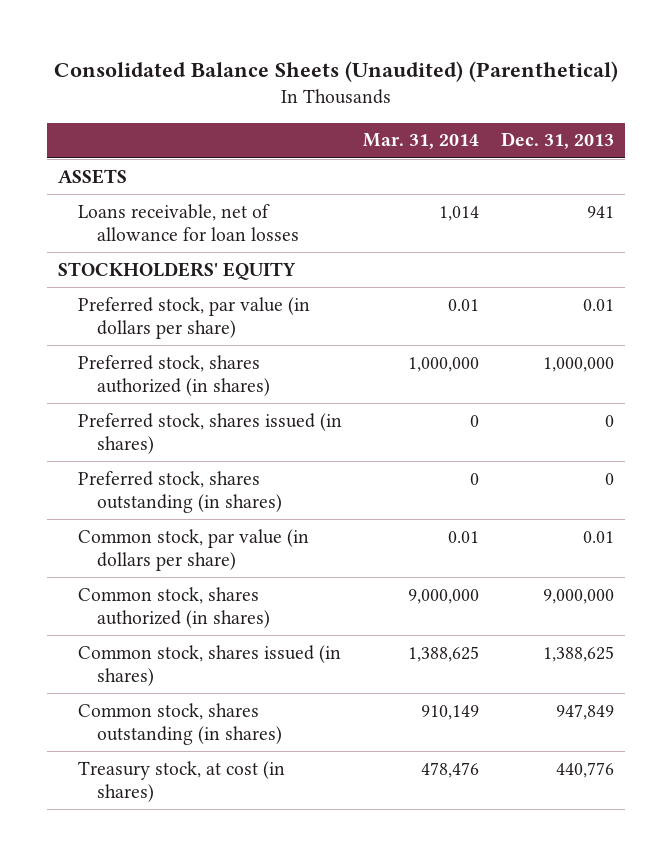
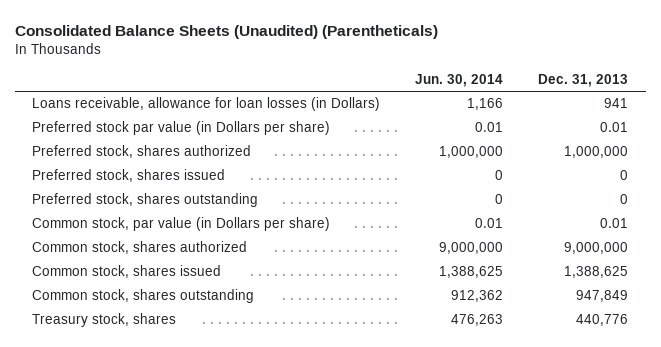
[54,61,619,83] Consolidated Balance Sheets (Unaudited) (Parenthetical) -> [14,25,438,40] Consolidated Balance Sheets (Unaudited) (Parentheticals)
[363,133,480,150] Mar. 31, 2014 -> none
none -> [415,74,504,88] Jun. 30, 2014
[58,168,128,184] ASSETS -> none
[58,261,297,280] STOCKHOLDERS' EQUITY -> none
[77,203,300,241] Loans receivable, net of allowance for loan losses -> [32,97,381,112] Loans receivable, allowance for loan losses (in Dollars)
[77,296,310,339] Preferred stock, par value (in dollars per share) -> [32,121,331,136] Preferred stock par value (in Dollars per share)
[77,354,271,396] Preferred stock, shares authorized (in shares) -> [32,145,252,159] Preferred stock, shares authorized
[77,412,342,454] Preferred stock, shares issued (in shares) -> [32,169,226,183] Preferred stock, shares issued
[77,470,283,513] Preferred stock, shares outstanding (in shares) -> [32,193,259,208] Preferred stock, shares outstanding
[77,528,309,571] Common stock, par value (in dollars per share) -> [32,217,331,232] Common stock, par value (in Dollars per share)
[77,586,271,628] Common stock, shares authorized (in shares) -> [32,241,248,255] Common stock, shares authorized
[77,644,341,686] Common stock, shares issued (in shares) -> [32,265,222,279] Common stock, shares issued
[77,702,283,745] Common stock, shares outstanding (in shares) -> [32,289,255,304] Common stock, shares outstanding
[77,760,285,802] Treasury stock, at cost (in shares) -> [32,313,177,328] Treasury stock, shares

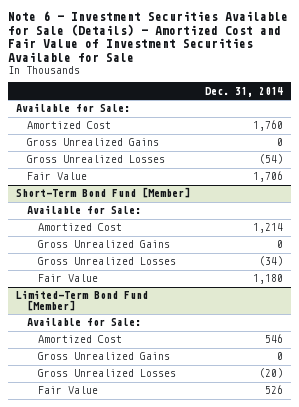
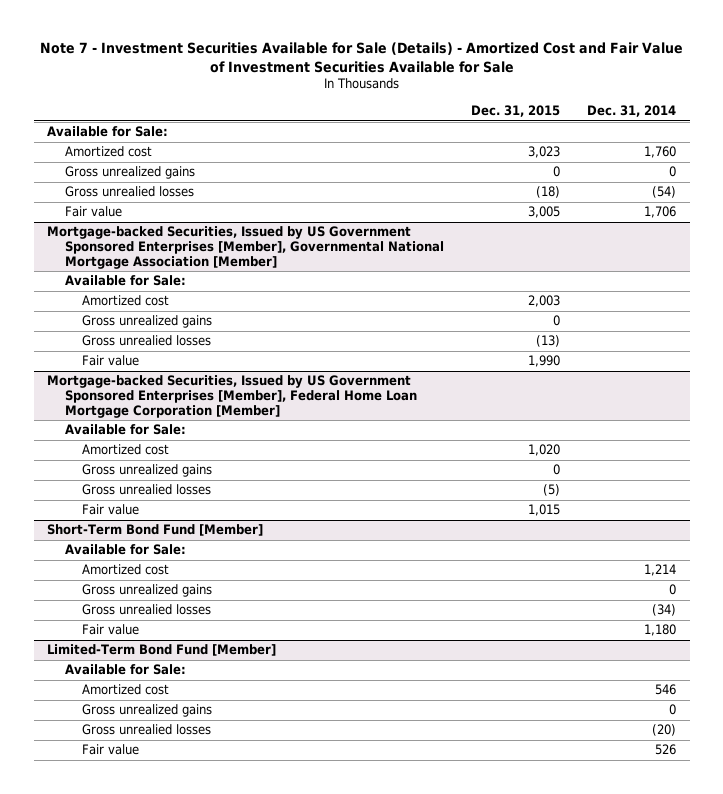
[7,11,288,62] Note 6 - Investment Securities Available for Sale (Details) - Amortized Cost and Fair Value of Investment Securities Available for Sale -> [39,41,683,73] Note 7 - Investment Securities Available for Sale (Details) - Amortized Cost and Fair Value of Investment Securities Available for Sale
none -> [470,105,560,118] Dec. 31, 2015
[26,121,111,130] Amortized Cost -> [64,146,152,158] Amortized cost
[26,138,159,147] Gross Unrealized Gains -> [64,166,195,180] Gross unrealized gains
[26,155,165,164] Gross Unrealized Losses -> [64,186,194,198] Gross unrealied losses
[26,172,87,181] Fair Value -> [64,206,122,218] Fair value
none -> [47,226,444,269] Mortgage-backed Securities, Issued by US Government Sponsored Enterprises [Member], Governmental National Mortgage Association [Member]
none -> [64,275,186,287] Available for Sale:
none -> [81,295,169,307] Amortized cost
none -> [81,315,212,329] Gross unrealized gains
none -> [81,335,211,347] Gross unrealied losses
none -> [81,355,139,367] Fair value
none -> [47,375,417,418] Mortgage-backed Securities, Issued by US Government Sponsored Enterprises [Member], Federal Home Loan Mortgage Corporation [Member]
none -> [64,424,186,436] Available for Sale:
none -> [81,444,169,456] Amortized cost
none -> [81,464,212,478] Gross unrealized gains
none -> [81,484,211,496] Gross unrealied losses
none -> [81,504,139,516] Fair value
[37,223,122,232] Amortized Cost -> [81,564,169,576] Amortized cost
[37,240,170,249] Gross Unrealized Gains -> [81,584,212,598] Gross unrealized gains
[37,257,176,266] Gross Unrealized Losses -> [81,604,211,616] Gross unrealied losses
[37,274,98,283] Fair Value -> [81,624,139,636] Fair value
[37,335,122,344] Amortized Cost -> [81,684,169,696] Amortized cost
[37,352,170,361] Gross Unrealized Gains -> [81,704,212,718] Gross unrealized gains
[37,369,176,378] Gross Unrealized Losses -> [81,724,211,736] Gross unrealied losses
[37,386,98,395] Fair Value -> [81,744,139,756] Fair value

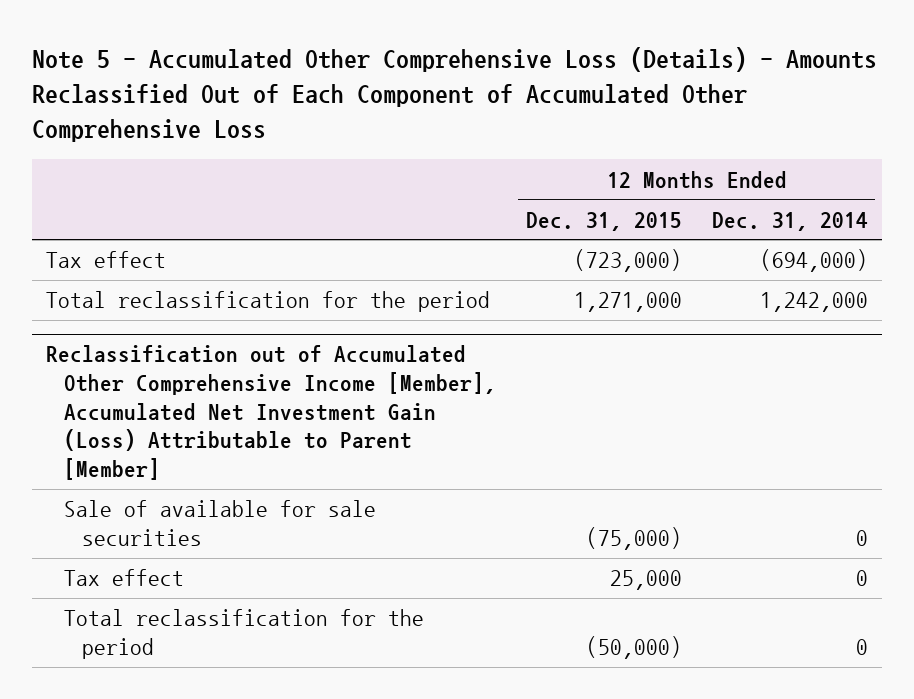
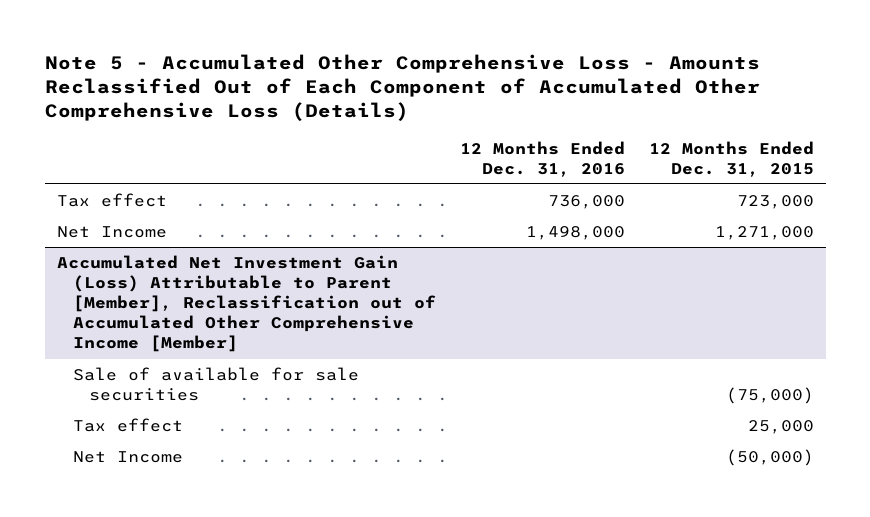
[31,46,877,142] Note 5 - Accumulated Other Comprehensive Loss (Details) - Amounts Reclassified Out of Each Component of Accumulated Other Comprehensive Loss -> [44,53,760,122] Note 5 - Accumulated Other Comprehensive Loss - Amounts Reclassified Out of Each Component of Accumulated Other Comprehensive Loss (Details)
[711,211,868,231] Dec. 31, 2014 -> none
none -> [459,140,625,177] 12 Months Ended Dec. 31, 2016
[573,249,682,273] (723,000) -> [736,195,814,210] 723,000
[46,291,491,313] Total reclassification for the period -> [56,226,167,239] Net Income
[46,345,497,480] Reclassification out of Accumulated Other Comprehensive Income [Member], Accumulated Net Investment Gain (Loss) Attributable to Parent [Member] -> [56,255,436,353] Accumulated Net Investment Gain (Loss) Attributable to Parent [Member], Reclassification out of Accumulated Other Comprehensive Income [Member]
[64,609,425,659] Total reclassification for the period -> [72,451,183,464] Net Income

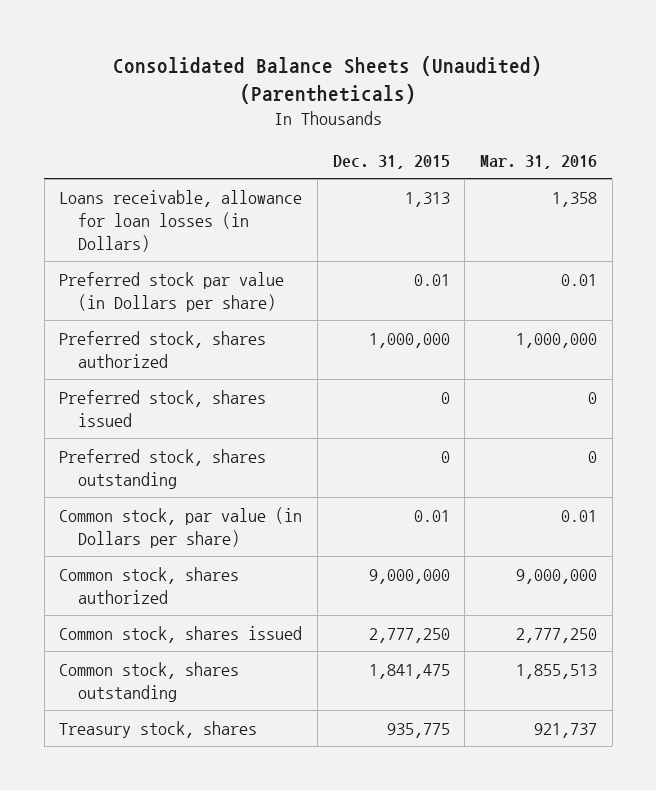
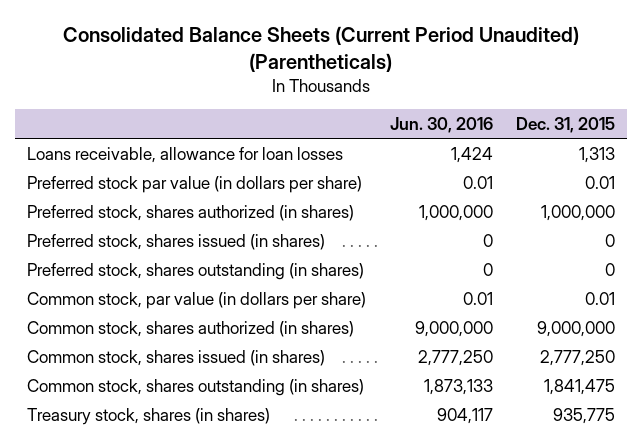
[113,55,543,104] Consolidated Balance Sheets (Unaudited) (Parentheticals) -> [63,25,580,72] Consolidated Balance Sheets (Current Period Unaudited) (Parentheticals)
[480,154,598,169] Mar. 31, 2016 -> none
none -> [389,117,493,134] Jun. 30, 2016
[59,189,303,252] Loans receivable, allowance for loan losses (in Dollars) -> [27,146,344,163] Loans receivable, allowance for loan losses
[59,271,285,312] Preferred stock par value (in Dollars per share) -> [27,175,363,193] Preferred stock par value (in dollars per share)
[59,330,267,368] Preferred stock, shares authorized -> [27,204,355,221] Preferred stock, shares authorized (in shares)
[59,389,267,427] Preferred stock, shares issued -> [27,233,326,250] Preferred stock, shares issued (in shares)
[59,448,267,489] Preferred stock, shares outstanding -> [27,262,365,280] Preferred stock, shares outstanding (in shares)
[59,506,303,548] Common stock, par value (in Dollars per share) -> [27,291,367,309] Common stock, par value (in dollars per share)
[59,566,240,604] Common stock, shares authorized -> [27,320,355,337] Common stock, shares authorized (in shares)
[59,625,303,643] Common stock, shares issued -> [27,349,326,366] Common stock, shares issued (in shares)
[59,661,240,702] Common stock, shares outstanding -> [27,378,365,396] Common stock, shares outstanding (in shares)
[59,720,258,738] Treasury stock, shares -> [27,407,271,425] Treasury stock, shares (in shares)

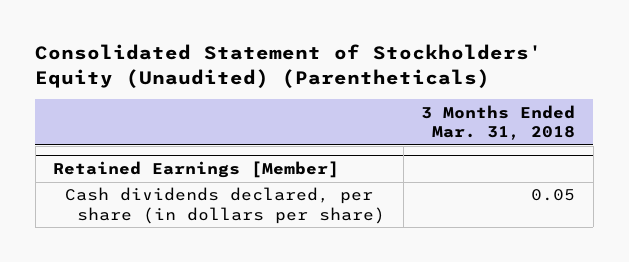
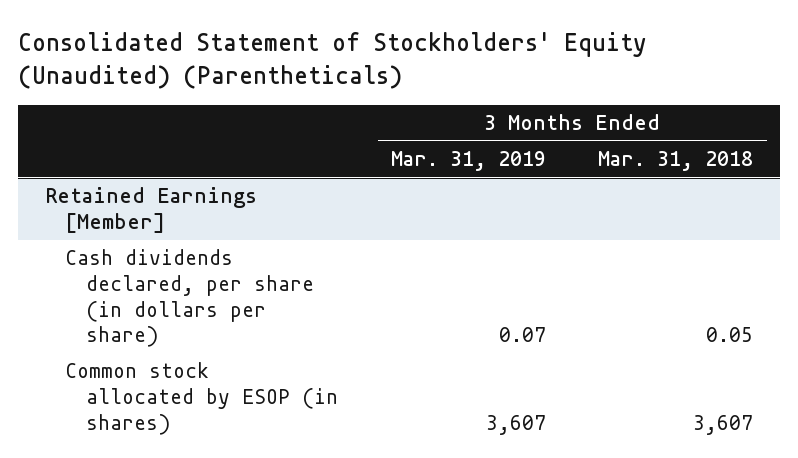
none -> [390,151,546,172] Mar. 31, 2019
none -> [65,362,339,435] Common stock allocated by ESOP (in shares)

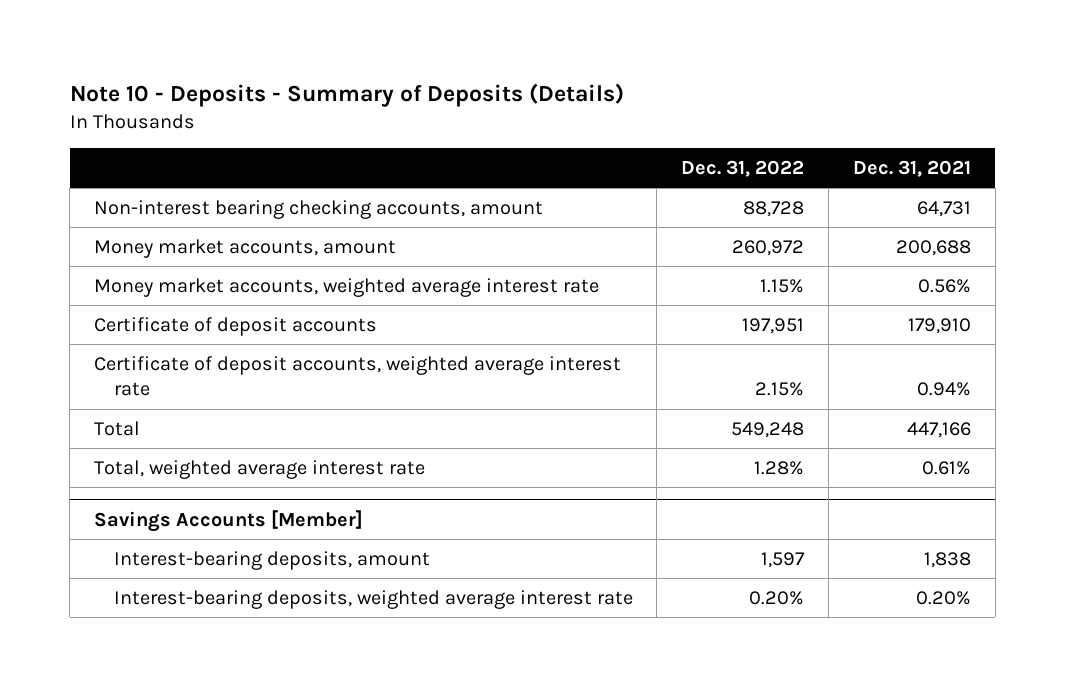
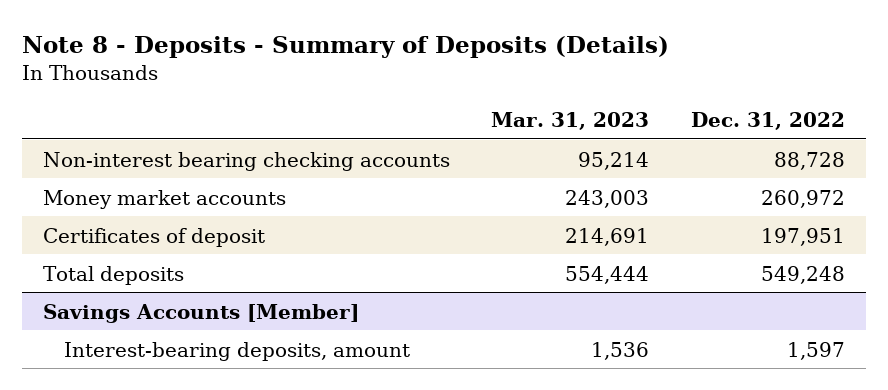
[69,82,624,107] Note 10 - Deposits - Summary of Deposits (Details) -> [22,36,670,59] Note 8 - Deposits - Summary of Deposits (Details)
[852,159,971,177] Dec. 31, 2021 -> none
none -> [491,111,650,130] Mar. 31, 2023
[94,277,600,297] Money market accounts, weighted average interest rate -> none
[94,355,622,397] Certificate of deposit accounts, weighted average interest rate -> none
[94,459,426,479] Total, weighted average interest rate -> none
[94,199,544,219] Non-interest bearing checking accounts, amount -> [42,151,450,171] Non-interest bearing checking accounts
[94,238,397,258] Money market accounts, amount -> [42,189,286,209] Money market accounts
[94,316,378,336] Certificate of deposit accounts -> [42,227,265,247] Certificates of deposit
[94,420,141,436] Total -> [42,265,184,285] Total deposits
[113,589,633,609] Interest-bearing deposits, weighted average interest rate -> none

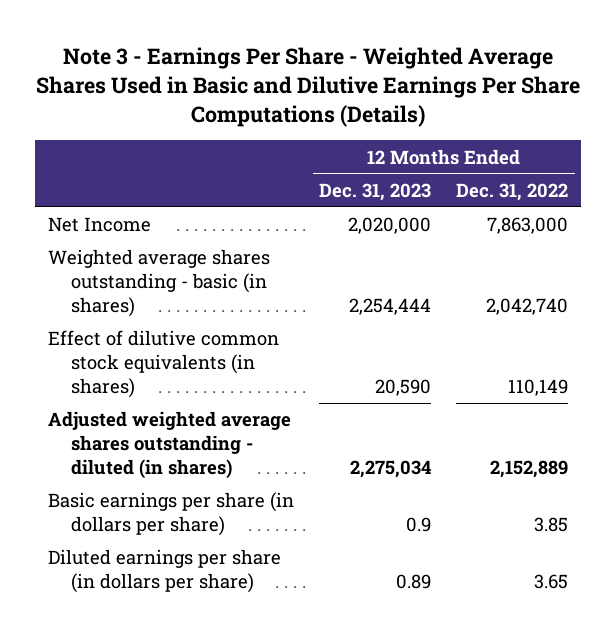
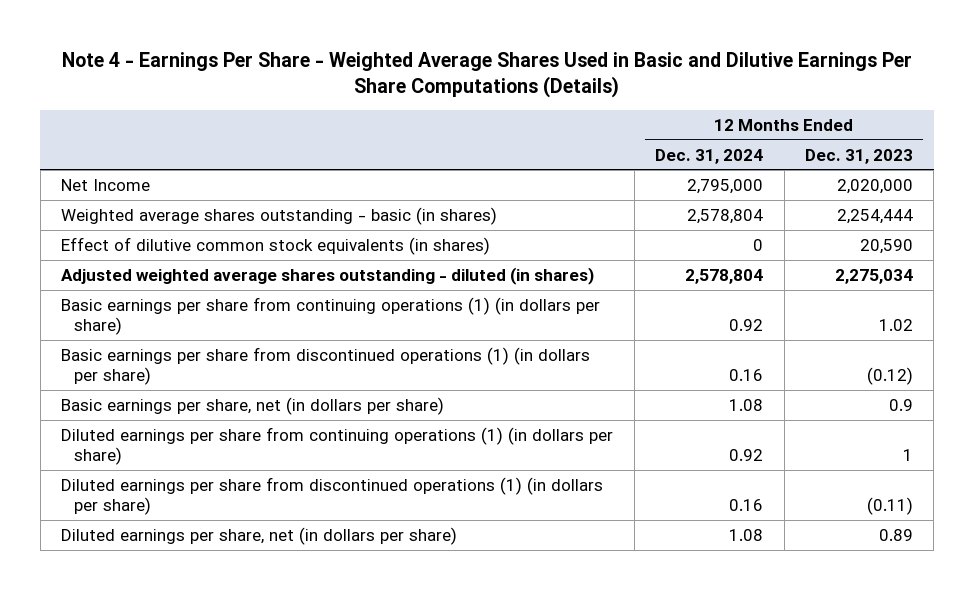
[36,47,581,127] Note 3 - Earnings Per Share - Weighted Average Shares Used in Basic and Dilutive Earnings Per Share Computations (Details) -> [62,51,913,98] Note 4 - Earnings Per Share - Weighted Average Shares Used in Basic and Dilutive Earnings Per Share Computations (Details)
[456,182,569,201] Dec. 31, 2022 -> none
none -> [655,148,764,164] Dec. 31, 2024
none -> [61,296,601,336] Basic earnings per share from continuing operations (1) (in dollars per share)
none -> [61,346,591,386] Basic earnings per share from discontinued operations (1) (in dollars per share)
[47,492,294,536] Basic earnings per share (in dollars per share) -> [61,396,445,415] Basic earnings per share, net (in dollars per share)
none -> [61,426,614,466] Diluted earnings per share from continuing operations (1) (in dollars per share)
none -> [61,476,604,516] Diluted earnings per share from discontinued operations (1) (in dollars per share)
[47,549,281,593] Diluted earnings per share (in dollars per share) -> [61,526,458,545] Diluted earnings per share, net (in dollars per share)

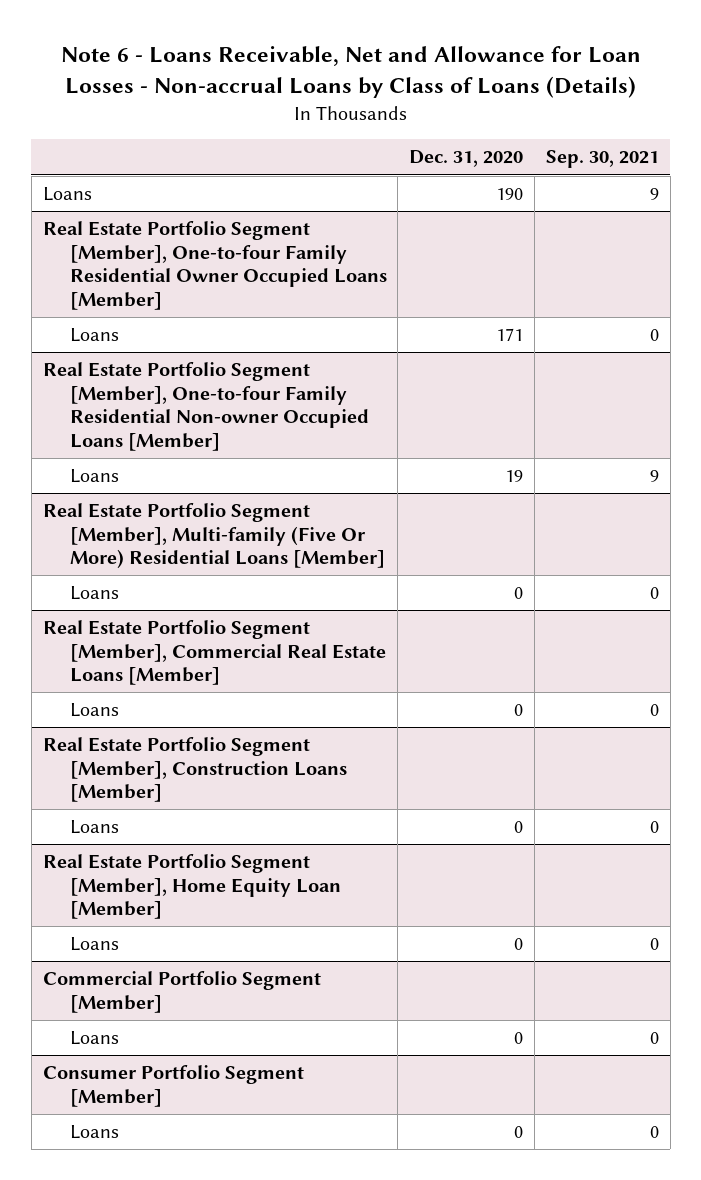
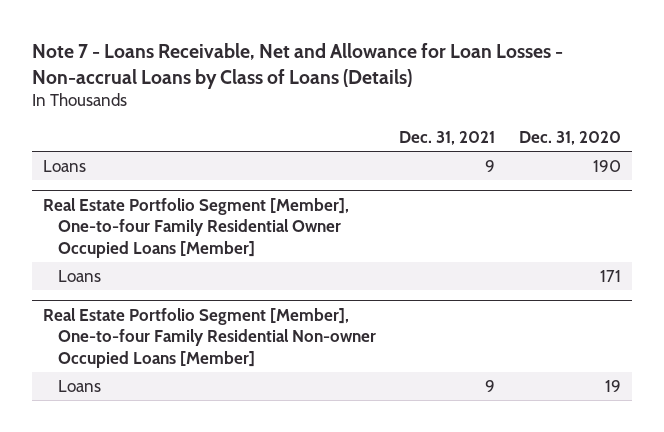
[60,46,641,98] Note 6 - Loans Receivable, Net and Allowance for Loan Losses - Non-accrual Loans by Class of Loans (Details) -> [31,42,563,89] Note 7 - Loans Receivable, Net and Allowance for Loan Losses - Non-accrual Loans by Class of Loans (Details)
[545,150,659,169] Sep. 30, 2021 -> none
none -> [399,131,496,146] Dec. 31, 2021
[42,503,385,570] Real Estate Portfolio Segment [Member], Multi-family (Five Or More) Residential Loans [Member] -> none
[69,586,119,601] Loans -> none
[42,620,386,686] Real Estate Portfolio Segment [Member], Commercial Real Estate Loans [Member] -> none
[69,703,119,718] Loans -> none
[42,737,347,803] Real Estate Portfolio Segment [Member], Construction Loans [Member] -> none
[69,820,119,835] Loans -> none
[42,854,341,920] Real Estate Portfolio Segment [Member], Home Equity Loan [Member] -> none
[69,937,119,952] Loans -> none
[42,971,321,1013] Commercial Portfolio Segment [Member] -> none
[69,1031,119,1046] Loans -> none
[42,1065,304,1107] Consumer Portfolio Segment [Member] -> none
[69,1125,119,1140] Loans -> none

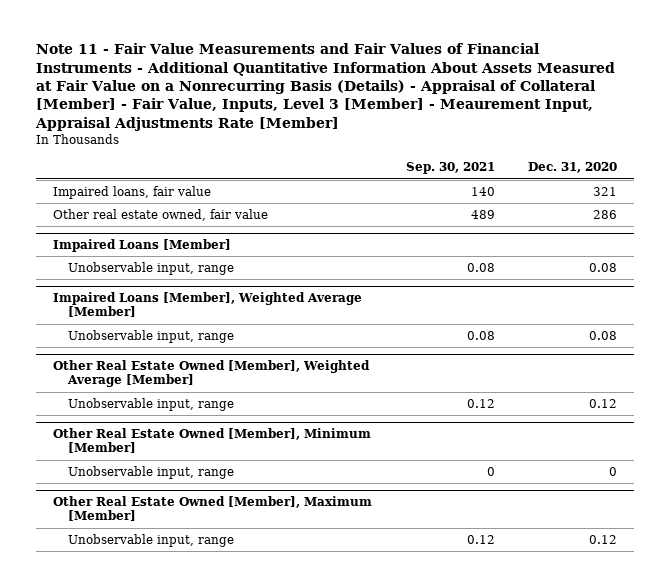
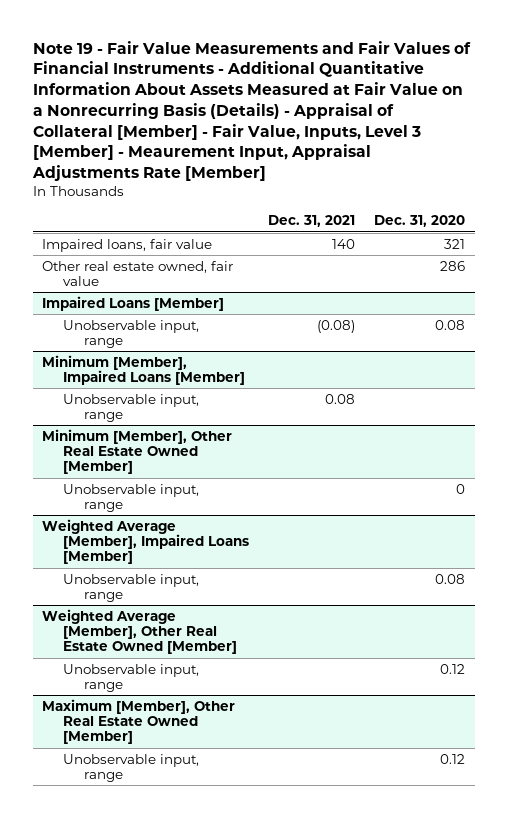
[35,43,616,131] Note 11 - Fair Value Measurements and Fair Values of Financial Instruments - Additional Quantitative Information About Assets Measured at Fair Value on a Nonrecurring Basis (Details) - Appraisal of Collateral [Member] - Fair Value, Inputs, Level 3 [Member] - Meaurement Input, Appraisal Adjustments Rate [Member] -> [32,40,472,182] Note 19 - Fair Value Measurements and Fair Values of Financial Instruments - Additional Quantitative Information About Assets Measured at Fair Value on a Nonrecurring Basis (Details) - Appraisal of Collateral [Member] - Fair Value, Inputs, Level 3 [Member] - Meaurement Input, Appraisal Adjustments Rate [Member]
[405,162,495,175] Sep. 30, 2021 -> none
none -> [268,215,356,228] Dec. 31, 2021
none -> [42,354,246,386] Minimum [Member], Impaired Loans [Member]
none -> [63,393,200,423] Unobservable input, range
none -> [42,428,233,475] Minimum [Member], Other Real Estate Owned [Member]
none -> [63,483,200,513] Unobservable input, range
[52,292,362,318] Impaired Loans [Member], Weighted Average [Member] -> [42,518,250,565] Weighted Average [Member], Impaired Loans [Member]
[52,360,370,388] Other Real Estate Owned [Member], Weighted Average [Member] -> [42,608,238,655] Weighted Average [Member], Other Real Estate Owned [Member]
[52,428,371,454] Other Real Estate Owned [Member], Minimum [Member] -> none
[67,465,234,479] Unobservable input, range -> none
[52,496,372,522] Other Real Estate Owned [Member], Maximum [Member] -> [42,698,236,745] Maximum [Member], Other Real Estate Owned [Member]

